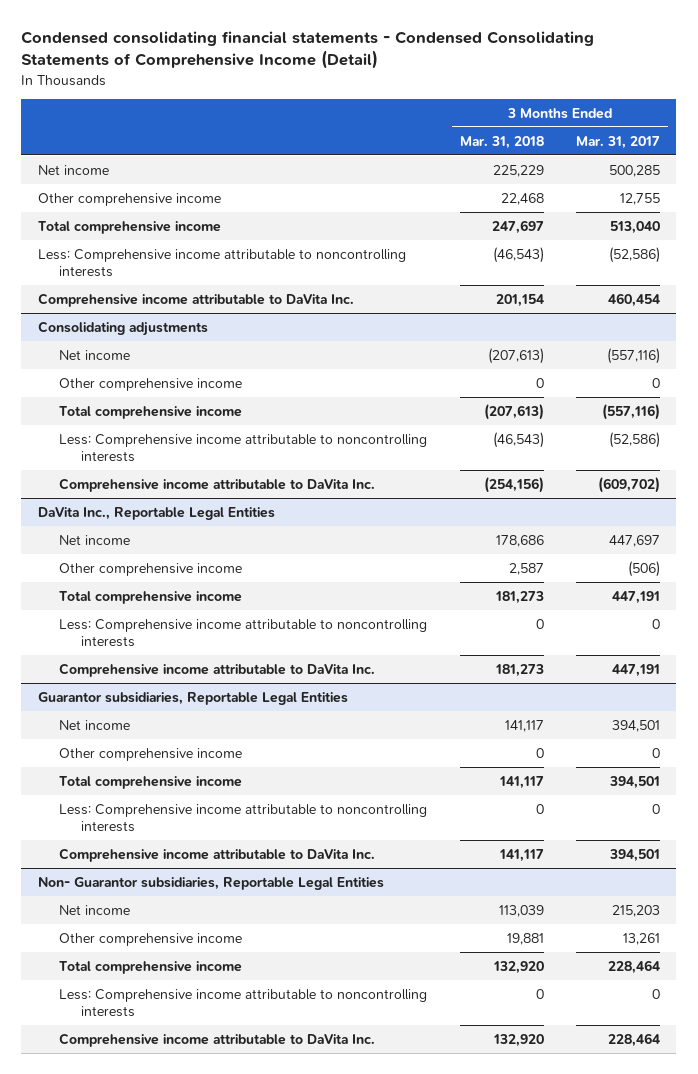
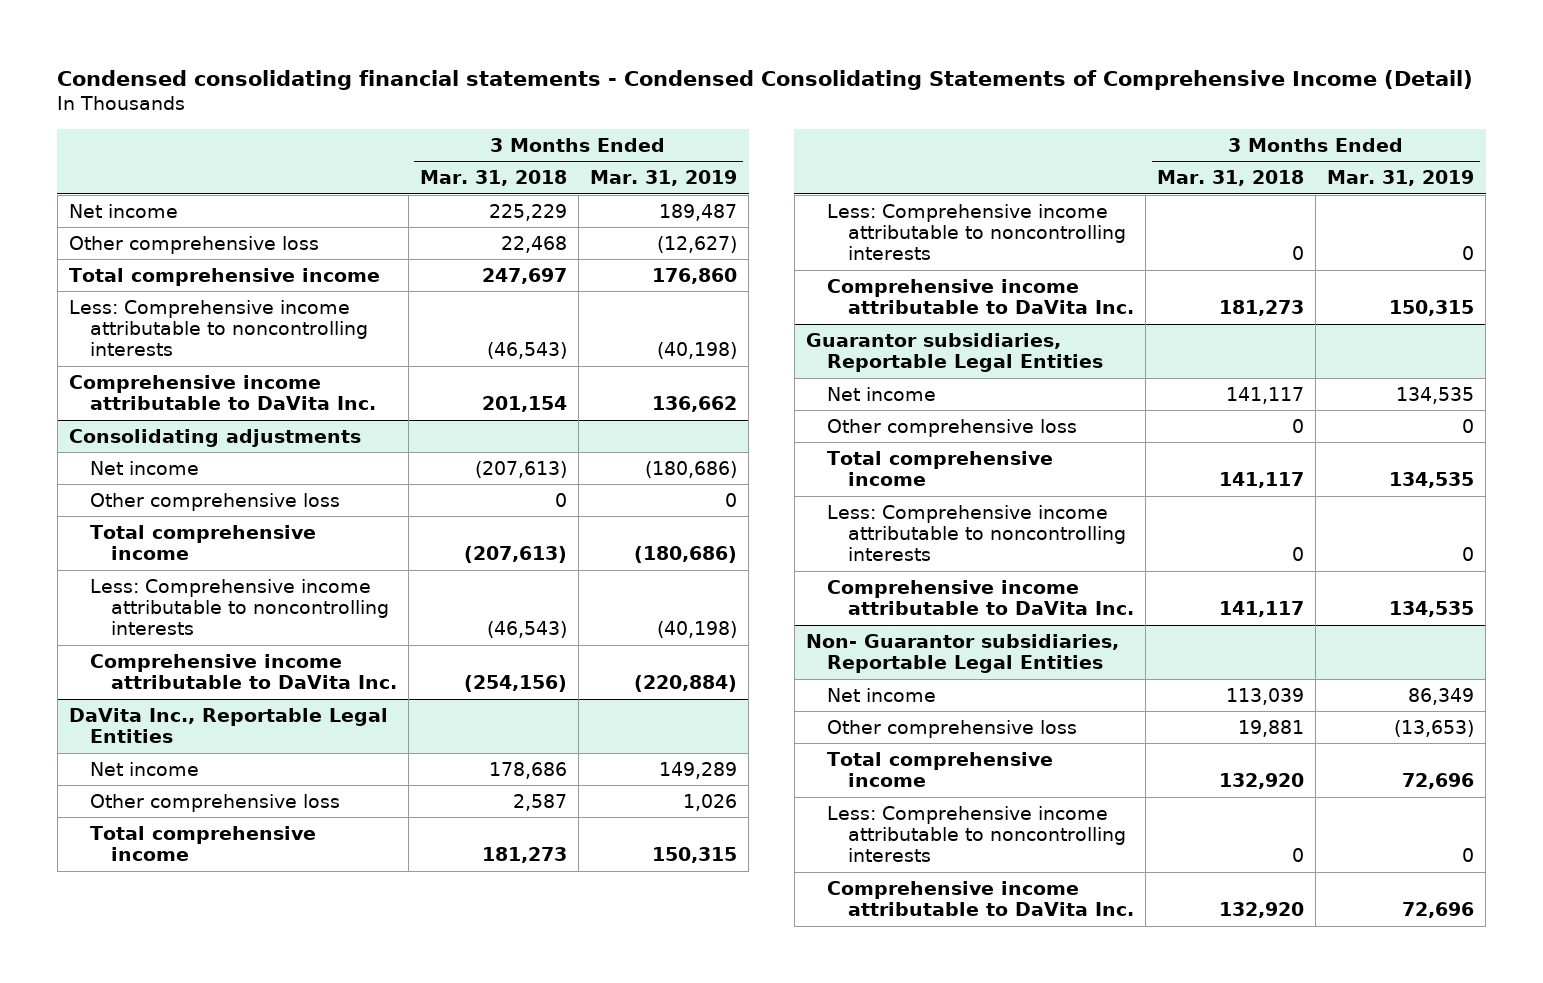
[576,135,661,149] Mar. 31, 2017 -> none
none -> [590,170,738,187] Mar. 31, 2019
[37,192,221,206] Other comprehensive income -> [68,235,319,254] Other comprehensive loss
[59,377,243,391] Other comprehensive income -> [89,492,340,511] Other comprehensive loss
[59,562,243,576] Other comprehensive income -> [89,793,340,812] Other comprehensive loss
[59,747,243,761] Other comprehensive income -> [827,418,1078,437] Other comprehensive loss
[59,932,243,946] Other comprehensive income -> [827,719,1078,738] Other comprehensive loss

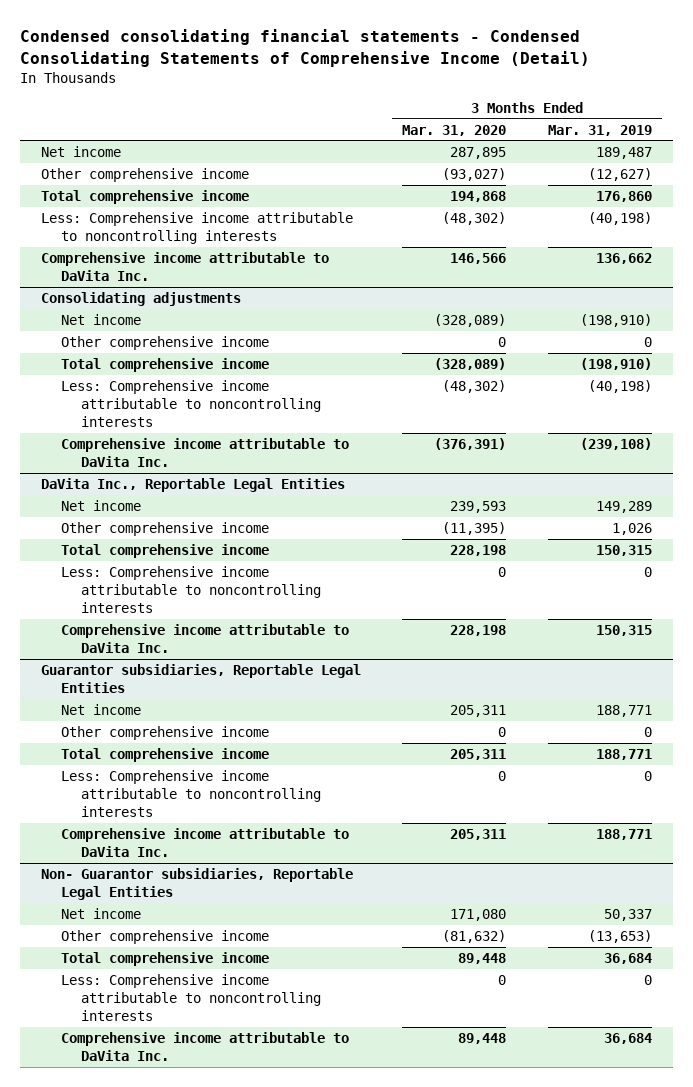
[419,170,567,187] Mar. 31, 2018 -> none
none -> [402,124,507,136] Mar. 31, 2020
[68,235,319,254] Other comprehensive loss -> [40,168,249,183] Other comprehensive income
[645,460,738,478] (180,686) -> [579,314,652,328] (198,910)
[89,492,340,511] Other comprehensive loss -> [60,336,269,351] Other comprehensive income
[634,546,738,564] (180,686) -> [579,358,652,371] (198,910)
[634,675,738,693] (220,884) -> [579,438,652,451] (239,108)
[89,793,340,812] Other comprehensive loss -> [60,522,269,537] Other comprehensive income
[1396,386,1475,404] 134,535 -> [595,705,652,718] 188,771
[827,418,1078,437] Other comprehensive loss -> [60,726,269,741] Other comprehensive income
[1389,472,1475,489] 134,535 -> [595,749,652,761] 188,771
[1389,601,1475,618] 134,535 -> [595,829,652,841] 188,771
[1408,687,1475,705] 86,349 -> [603,909,652,922] 50,337
[827,719,1078,738] Other comprehensive loss -> [60,930,269,945] Other comprehensive income
[1402,773,1475,790] 72,696 -> [603,953,652,965] 36,684
[1402,902,1475,919] 72,696 -> [603,1033,652,1045] 36,684

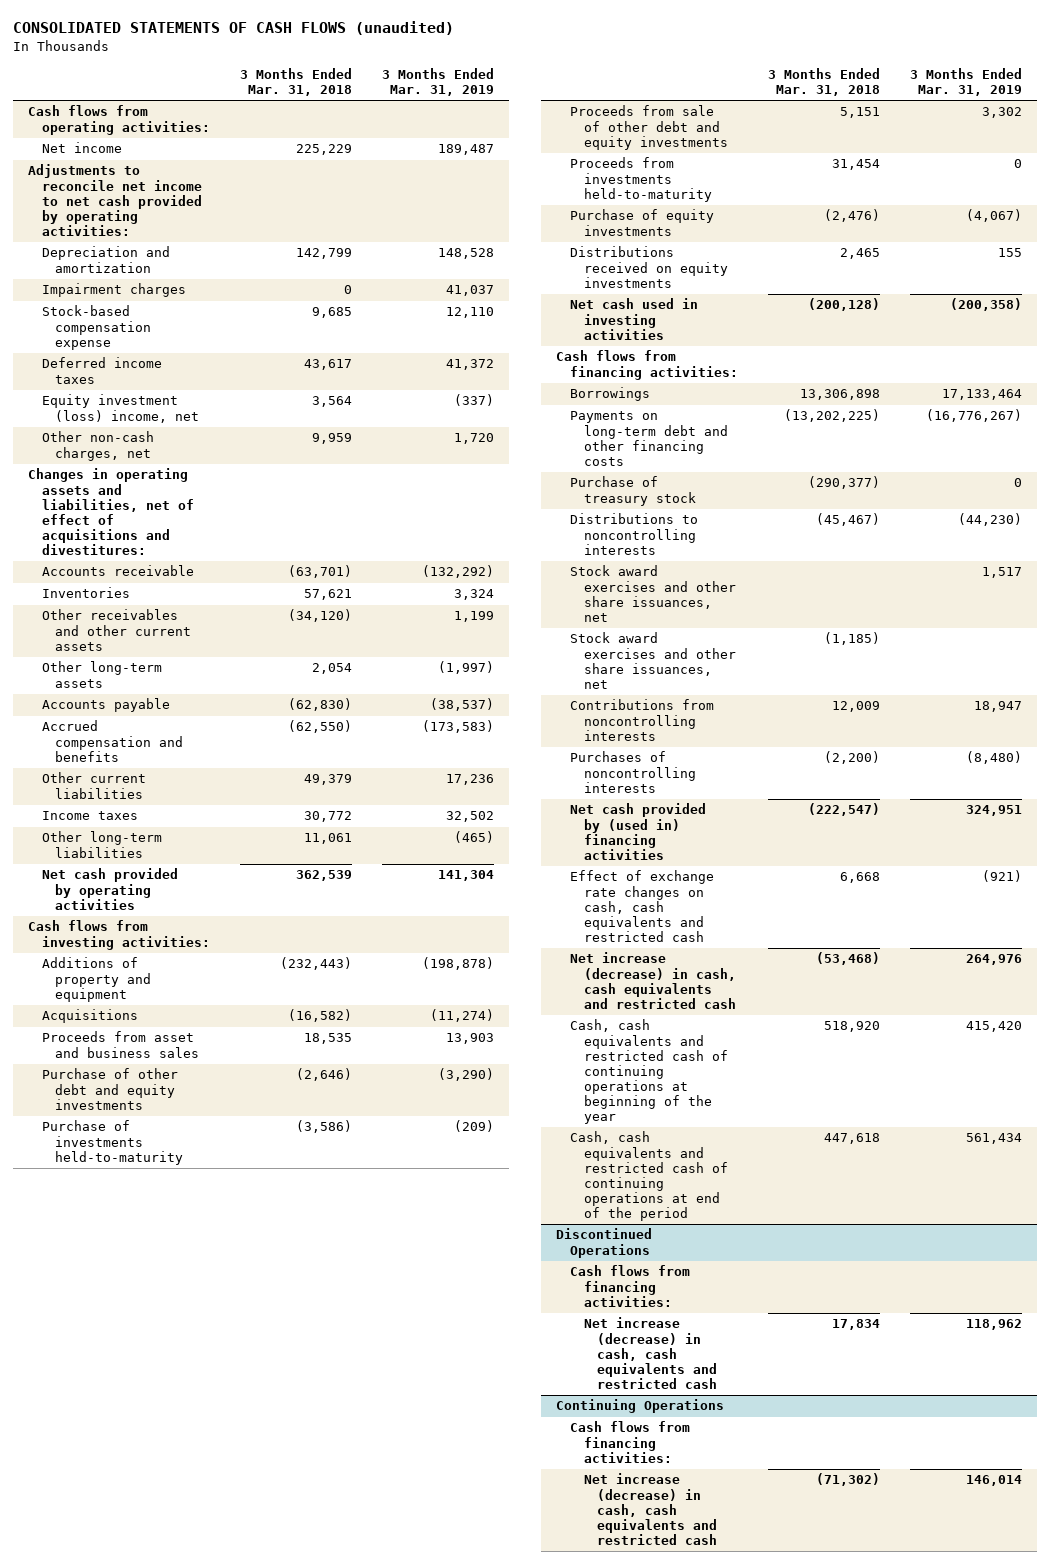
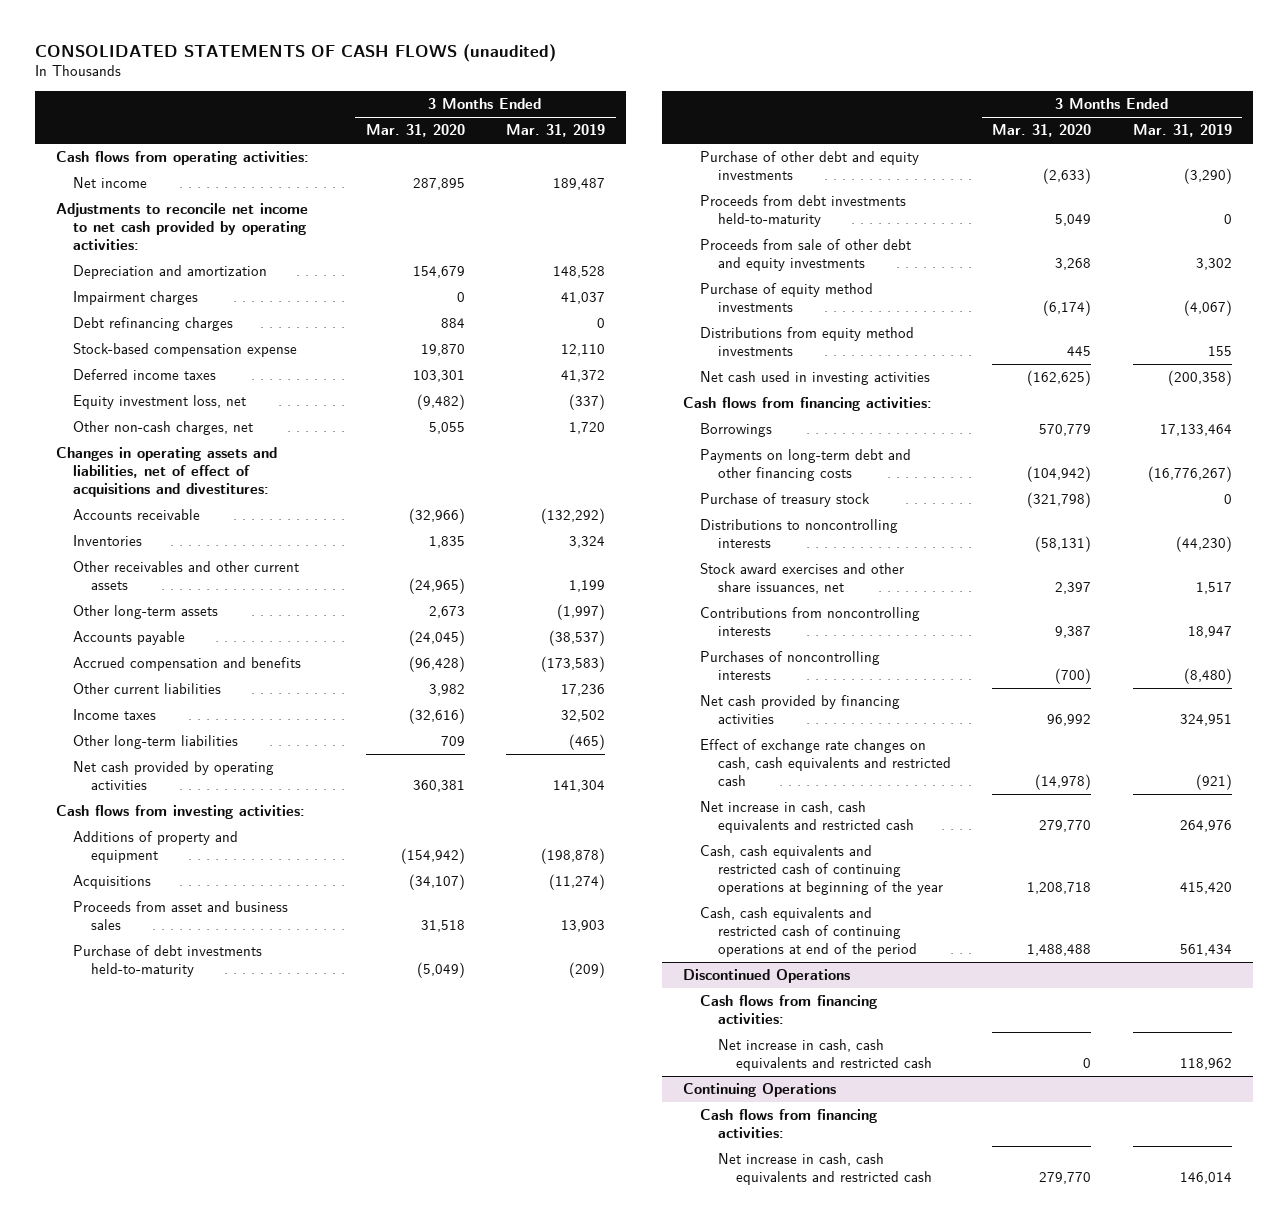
[239,67,352,96] 3 Months Ended Mar. 31, 2018 -> none
none -> [365,124,465,138] Mar. 31, 2020
none -> [73,317,234,332] Debt refinancing charges
[41,394,200,423] Equity investment (loss) income, net -> [73,395,247,410] Equity investment loss, net
none -> [73,945,263,978] Purchase of debt investments held-to-maturity
[41,1120,184,1165] Purchase of investments held-to-maturity -> none
none -> [700,195,907,228] Proceeds from debt investments held-to-maturity
[569,157,712,202] Proceeds from investments held-to-maturity -> none
[569,209,714,236] Purchase of equity investments -> [700,283,874,313] Purchase of equity method investments
[569,246,728,288] Distributions received on equity investments -> [700,327,915,357] Distributions from equity method investments
[569,632,736,689] Stock award exercises and other share issuances, net -> none
[569,803,706,860] Net cash provided by (used in) financing activities -> [700,695,901,725] Net cash provided by financing activities
[569,952,736,1009] Net increase (decrease) in cash, cash equivalents and restricted cash -> [700,801,914,834] Net increase in cash, cash equivalents and restricted cash
[583,1317,718,1389] Net increase (decrease) in cash, cash equivalents and restricted cash -> [717,1039,932,1072] Net increase in cash, cash equivalents and restricted cash
[583,1473,718,1545] Net increase (decrease) in cash, cash equivalents and restricted cash -> [717,1153,932,1186] Net increase in cash, cash equivalents and restricted cash

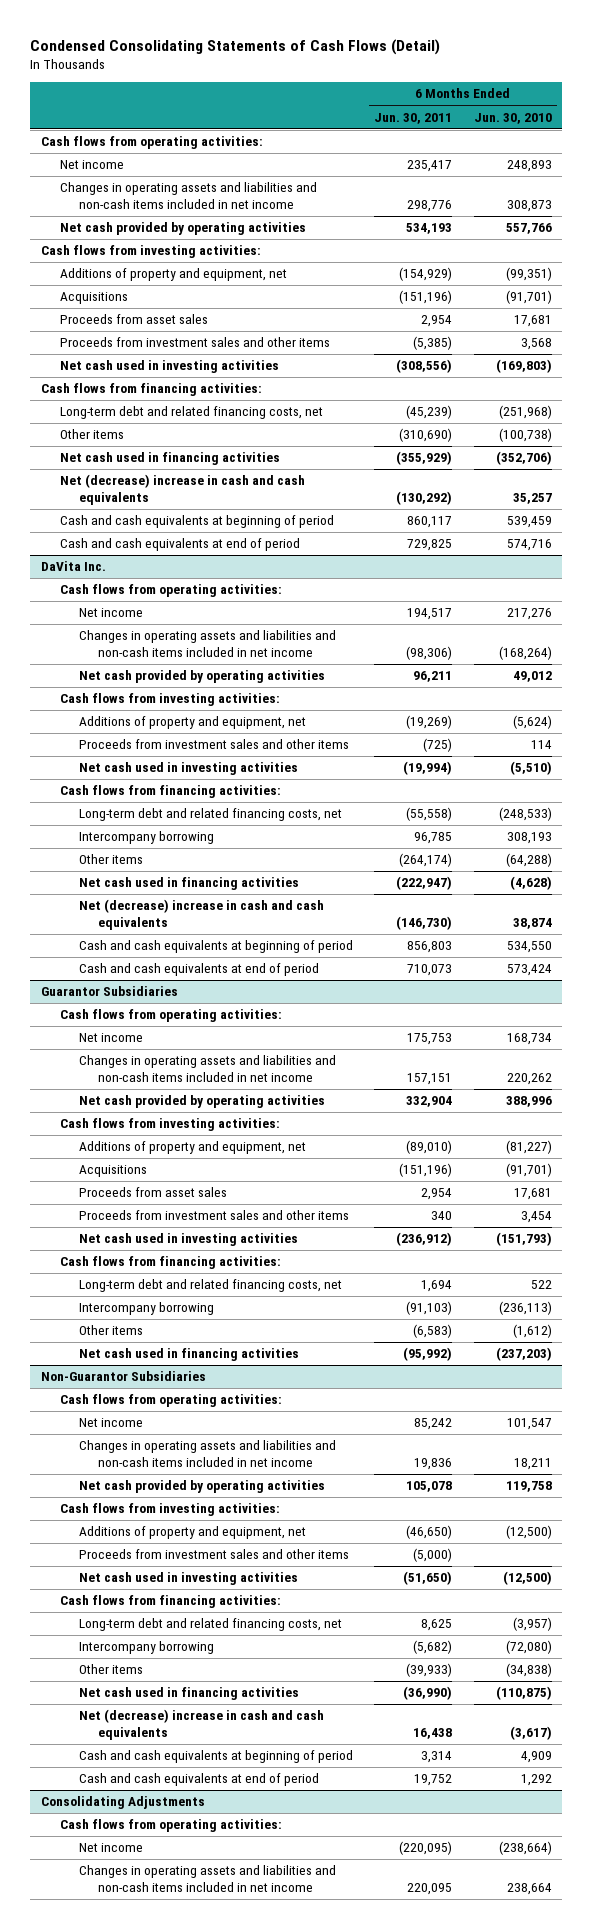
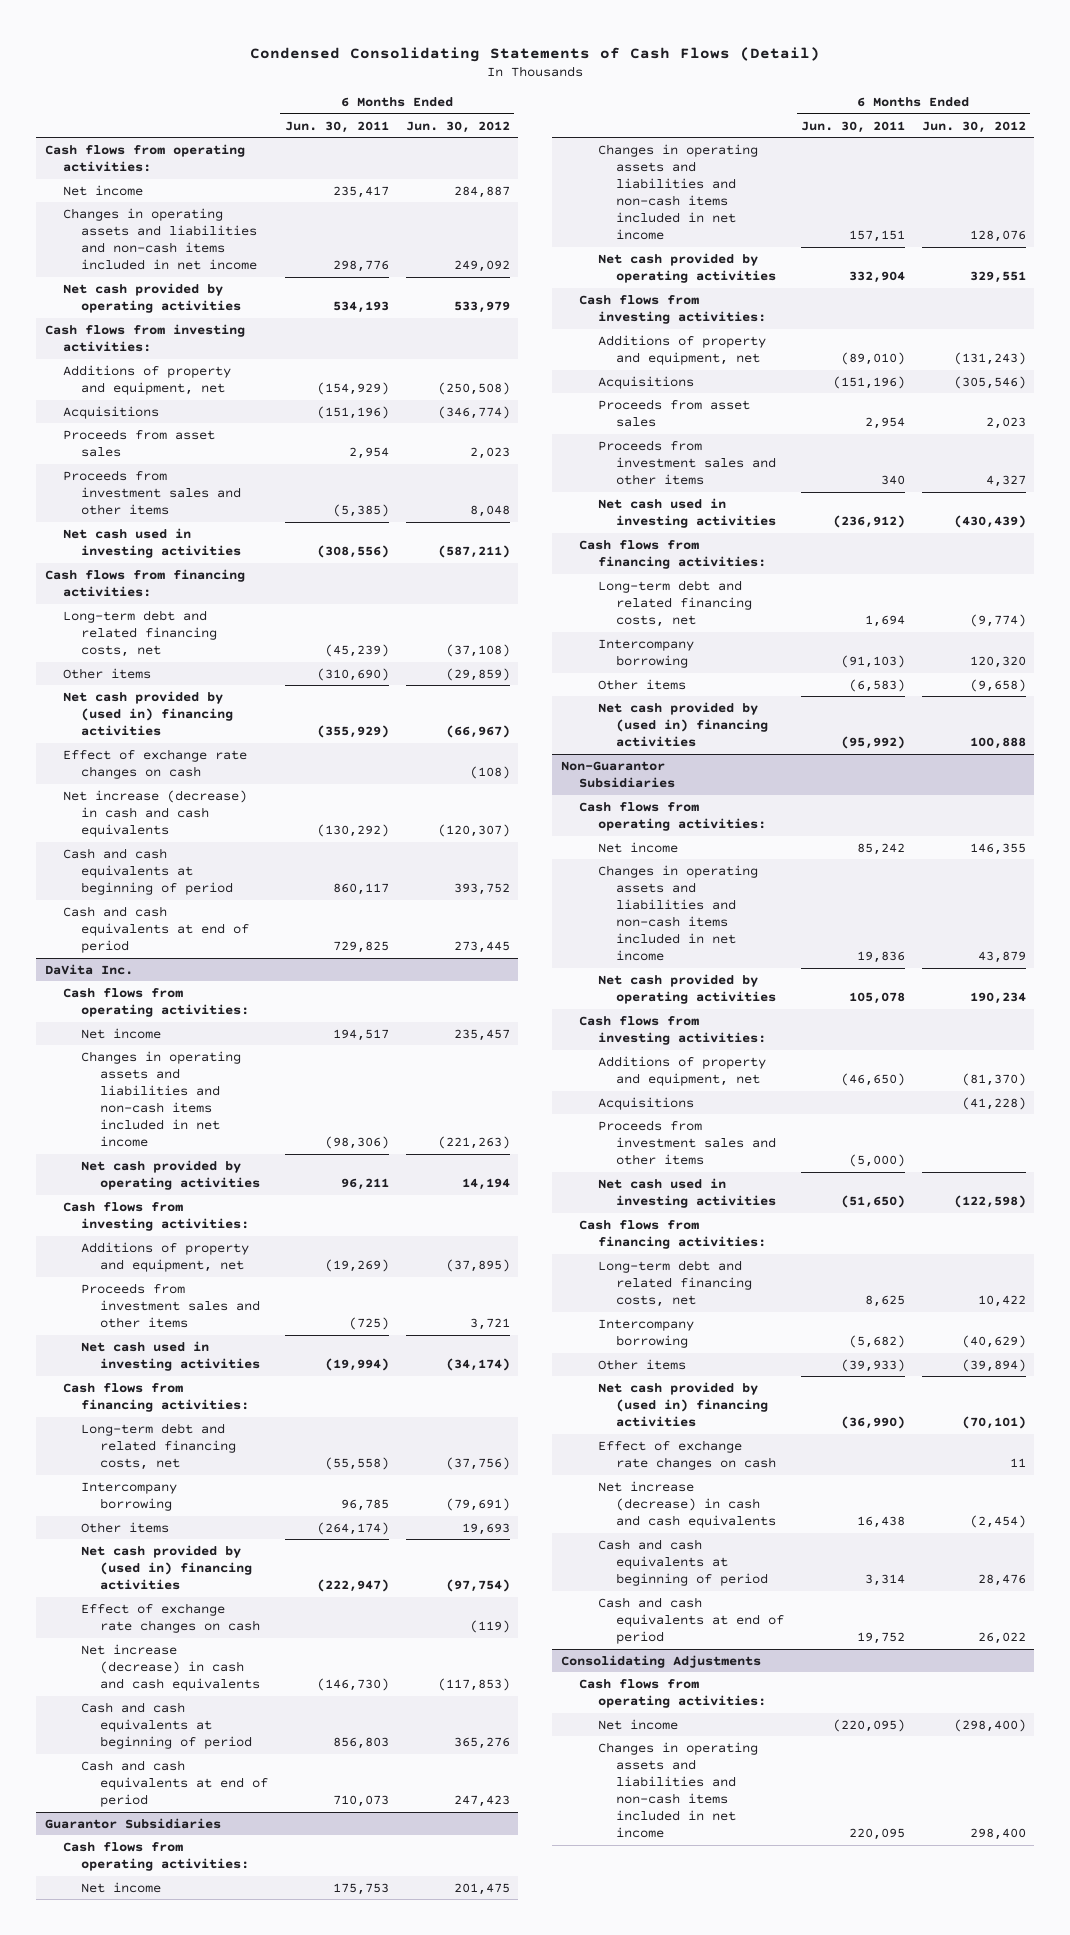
[473,112,552,124] Jun. 30, 2010 -> none
none -> [405,120,510,133] Jun. 30, 2012
[59,452,280,466] Net cash used in financing activities -> [63,690,234,737] Net cash provided by (used in) financing activities
none -> [63,748,248,779] Effect of exchange rate changes on cash
[59,474,305,505] Net (decrease) increase in cash and cash equivalents -> [63,789,248,838] Net increase (decrease) in cash and cash equivalents
[78,877,299,891] Net cash used in financing activities -> [81,1544,252,1591] Net cash provided by (used in) financing activities
none -> [81,1602,260,1633] Effect of exchange rate changes on cash
[78,899,324,930] Net (decrease) increase in cash and cash equivalents -> [81,1643,260,1692] Net increase (decrease) in cash and cash equivalents
[78,1348,299,1362] Net cash used in financing activities -> [597,701,768,748] Net cash provided by (used in) financing activities
none -> [597,1096,694,1110] Acquisitions
[78,1687,299,1701] Net cash used in financing activities -> [597,1381,768,1428] Net cash provided by (used in) financing activities
none -> [597,1439,776,1470] Effect of exchange rate changes on cash
[78,1709,324,1740] Net (decrease) increase in cash and cash equivalents -> [597,1480,776,1529] Net increase (decrease) in cash and cash equivalents

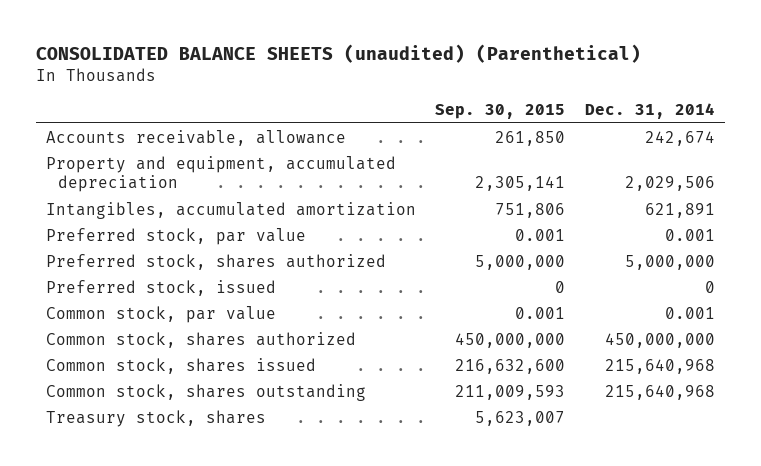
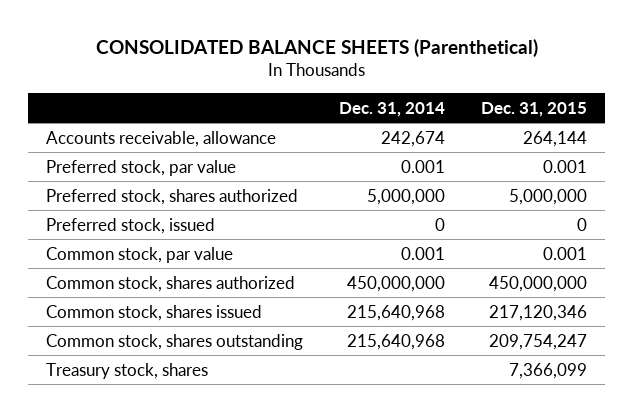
[36,44,642,64] CONSOLIDATED BALANCE SHEETS (unaudited) (Parenthetical) -> [95,39,538,58] CONSOLIDATED BALANCE SHEETS (Parenthetical)
[435,103,566,119] Sep. 30, 2015 -> none
none -> [481,101,588,117] Dec. 31, 2015
[45,155,396,192] Property and equipment, accumulated depreciation -> none
[45,201,416,219] Intangibles, accumulated amortization -> none

